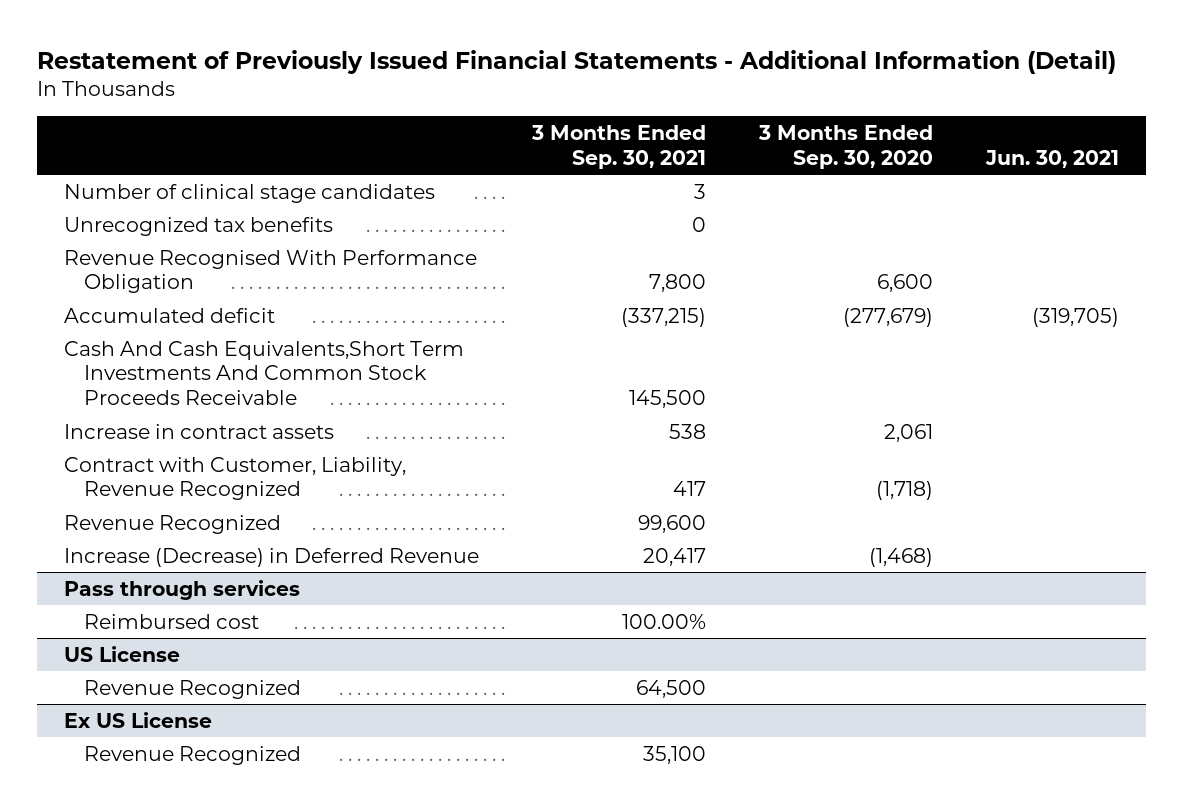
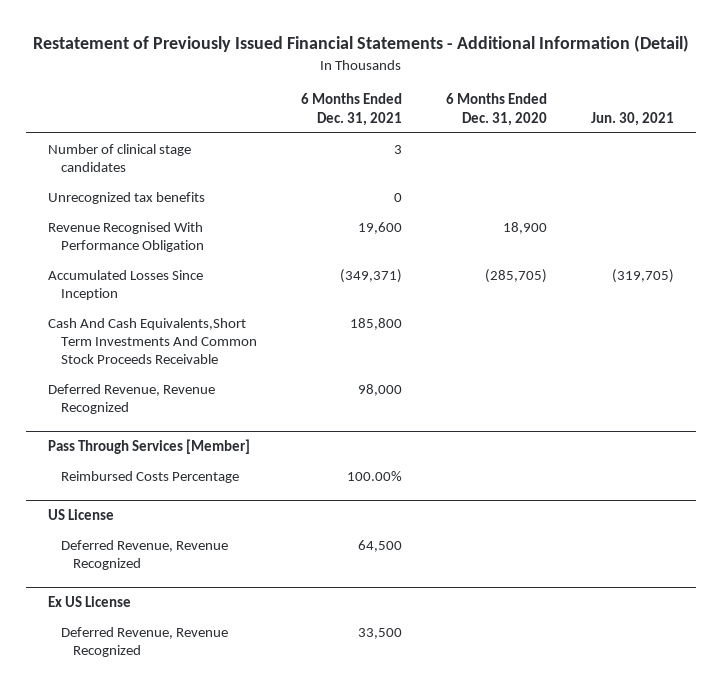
[530,125,706,169] 3 Months Ended Sep. 30, 2021 -> none
[758,125,934,169] 3 Months Ended Sep. 30, 2020 -> none
none -> [300,93,402,126] 6 Months Ended Dec. 31, 2021
none -> [445,93,547,126] 6 Months Ended Dec. 31, 2020
[63,307,275,323] Accumulated deficit -> [48,269,204,300] Accumulated Losses Since Inception
[63,423,334,439] Increase in contract assets -> none
[63,456,406,501] Contract with Customer, Liability, Revenue Recognized -> none
[63,547,479,567] Increase (Decrease) in Deferred Revenue -> none
[63,514,281,534] Revenue Recognized -> [48,383,216,414] Deferred Revenue, Revenue Recognized
[63,579,300,600] Pass through services -> [48,438,251,454] Pass Through Services [Member]
[84,613,260,629] Reimbursed cost -> [60,470,239,483] Reimbursed Costs Percentage
[84,679,302,699] Revenue Recognized -> [60,539,228,570] Deferred Revenue, Revenue Recognized
[84,745,302,765] Revenue Recognized -> [60,626,228,657] Deferred Revenue, Revenue Recognized

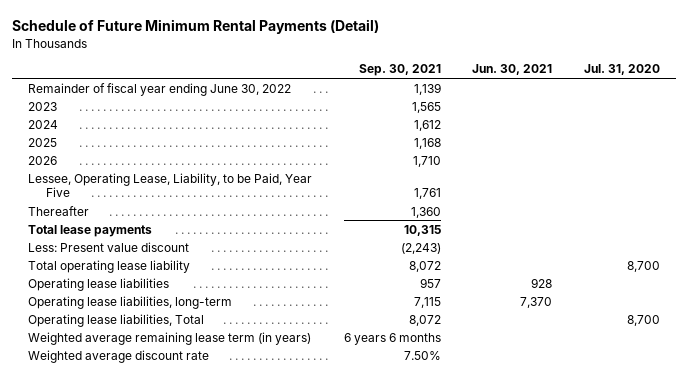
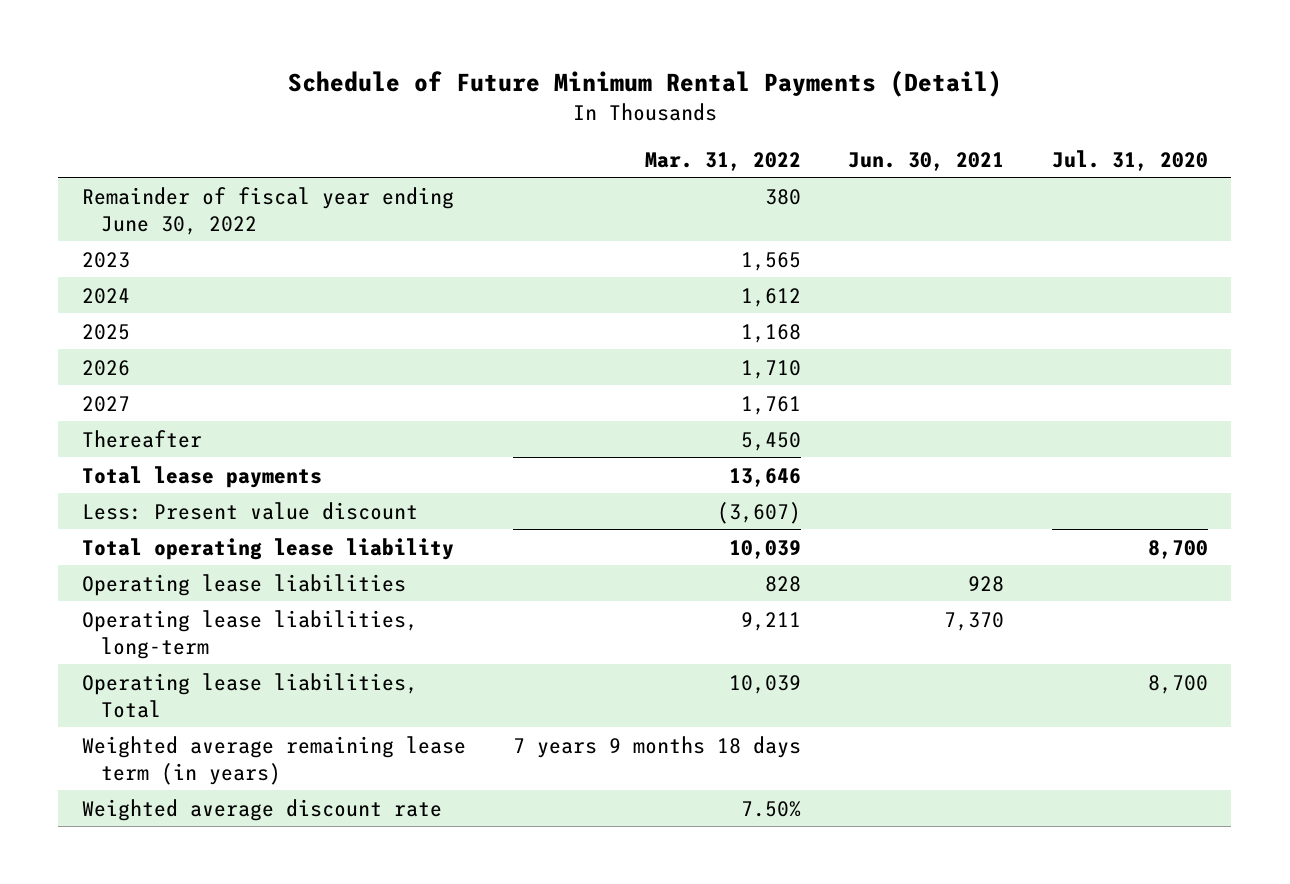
[358,64,441,77] Sep. 30, 2021 -> none
none -> [645,151,802,171] Mar. 31, 2022
[28,172,313,197] Lessee, Operating Lease, Liability, to be Paid, Year Five -> [81,395,130,412] 2027

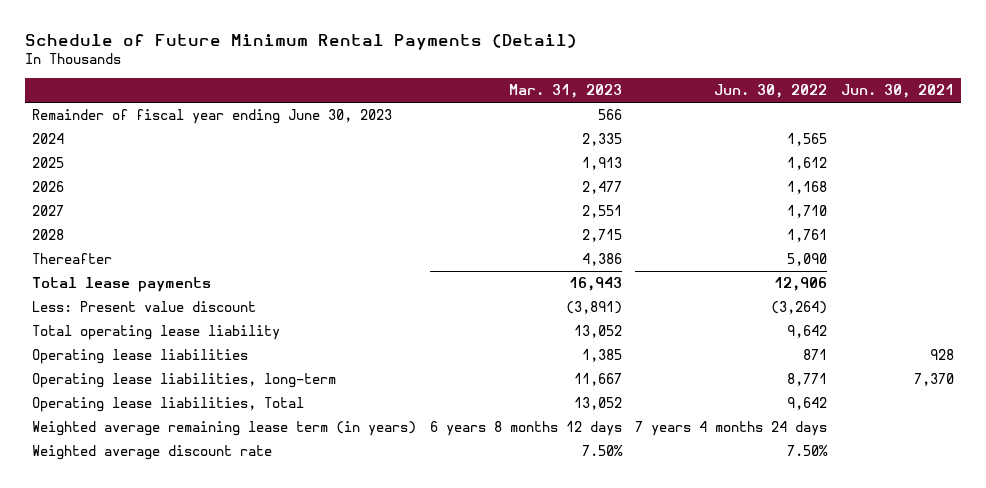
[645,151,802,171] Mar. 31, 2022 -> none
[1051,149,1208,171] Jul. 31, 2020 -> none
none -> [508,84,622,99] Mar. 31, 2023
none -> [714,84,828,99] Jun. 30, 2022
[81,251,130,268] 2023 -> none
[81,186,454,235] Remainder of fiscal year ending June 30, 2022 -> [32,109,393,125] Remainder of fiscal year ending June 30, 2023
none -> [32,229,65,241] 2028

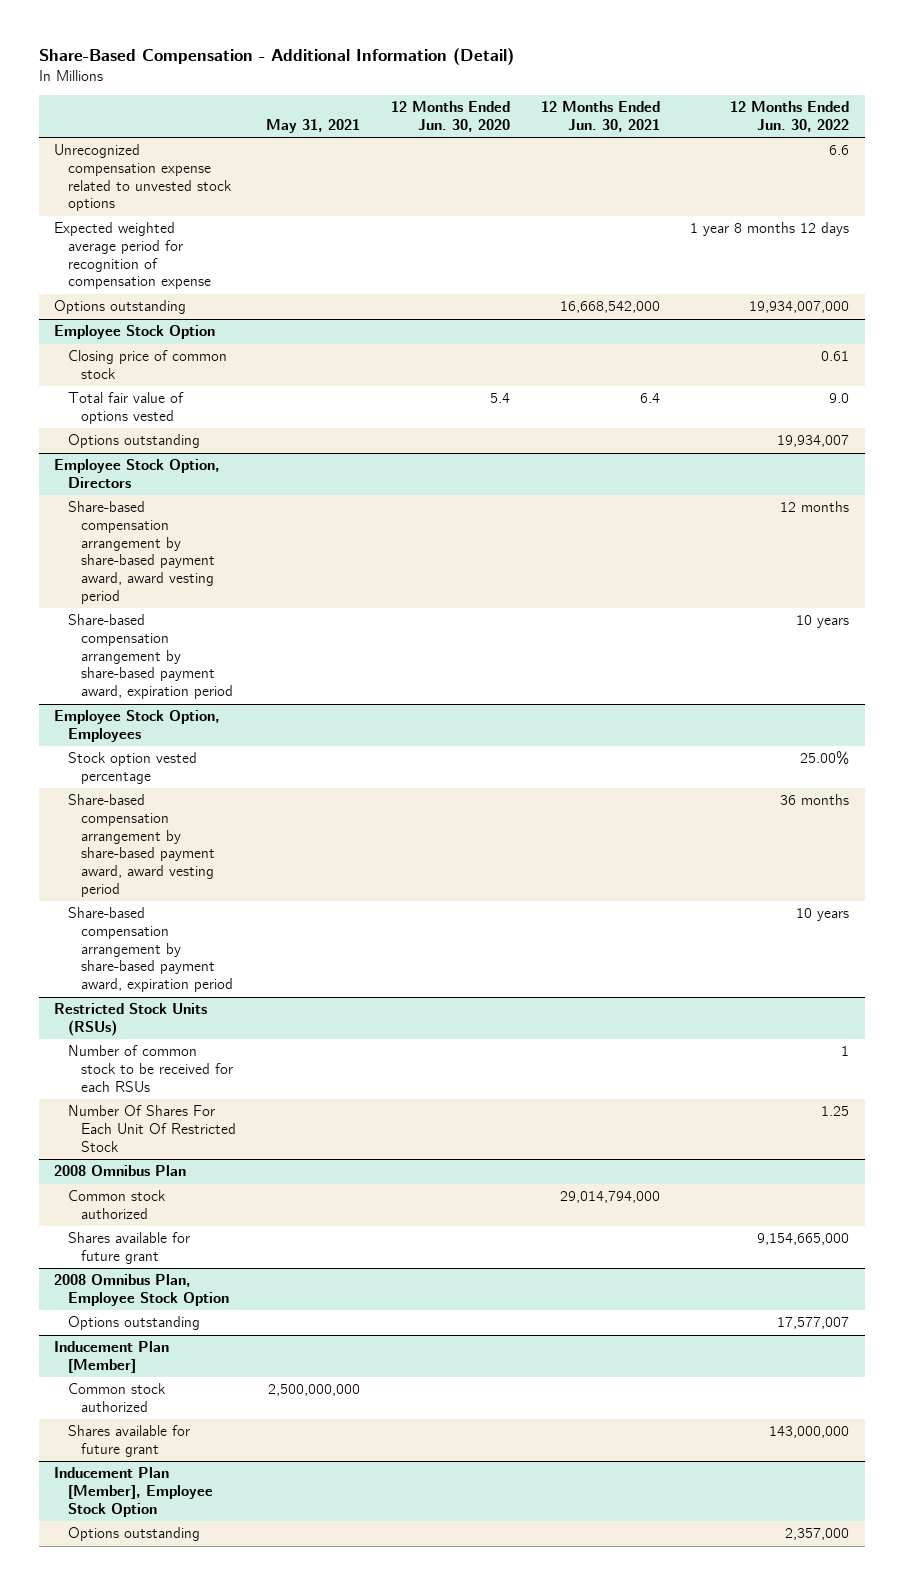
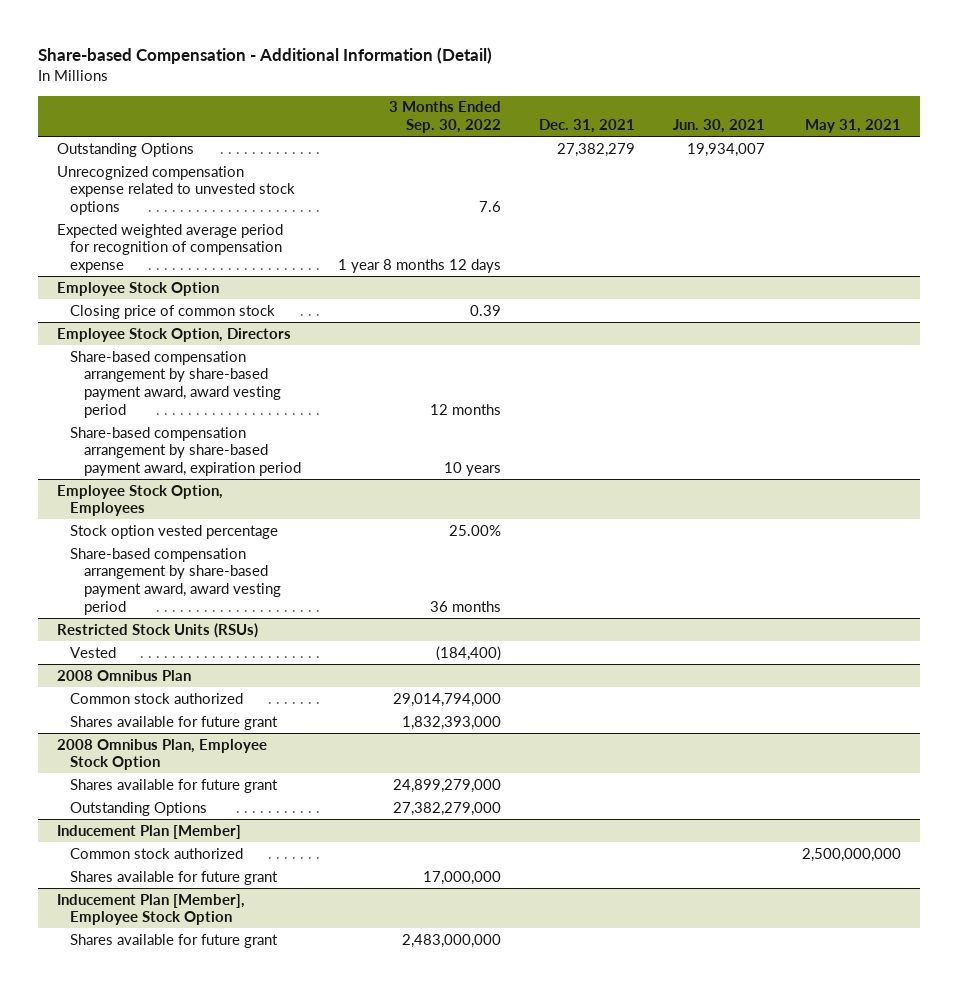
[39,48,515,66] Share-Based Compensation - Additional Information (Detail) -> [38,47,493,65] Share-based Compensation - Additional Information (Detail)
[390,101,510,132] 12 Months Ended Jun. 30, 2020 -> none
[540,101,660,132] 12 Months Ended Jun. 30, 2021 -> none
[730,101,850,132] 12 Months Ended Jun. 30, 2022 -> none
none -> [389,101,502,134] 3 Months Ended Sep. 30, 2022
none -> [539,119,636,134] Dec. 31, 2021
none -> [672,119,765,134] Jun. 30, 2021
none -> [57,142,195,157] Outstanding Options
[54,300,187,315] Options outstanding -> none
[67,392,184,424] Total fair value of options vested -> none
[67,434,200,449] Options outstanding -> none
[67,907,233,993] Share-based compensation arrangement by share-based payment award, expiration period -> none
[67,1045,233,1092] Number of common stock to be received for each RSUs -> none
[67,1105,236,1152] Number Of Shares For Each Unit Of Restricted Stock -> none
none -> [70,646,117,658] Vested
none -> [70,778,279,793] Shares available for future grant
[67,1316,200,1331] Options outstanding -> [70,801,208,816] Outstanding Options
[67,1527,200,1542] Options outstanding -> none
none -> [70,933,279,948] Shares available for future grant

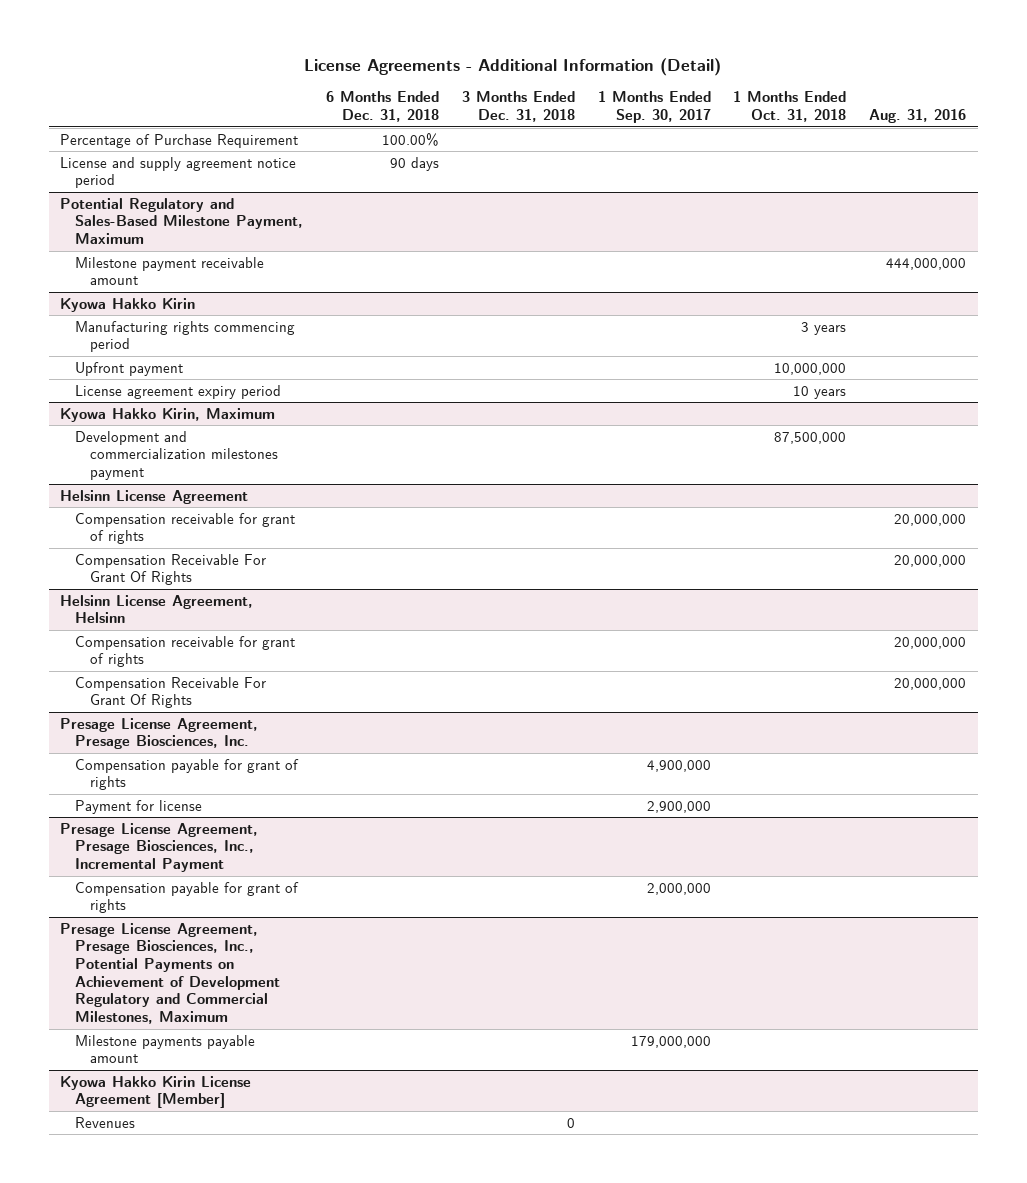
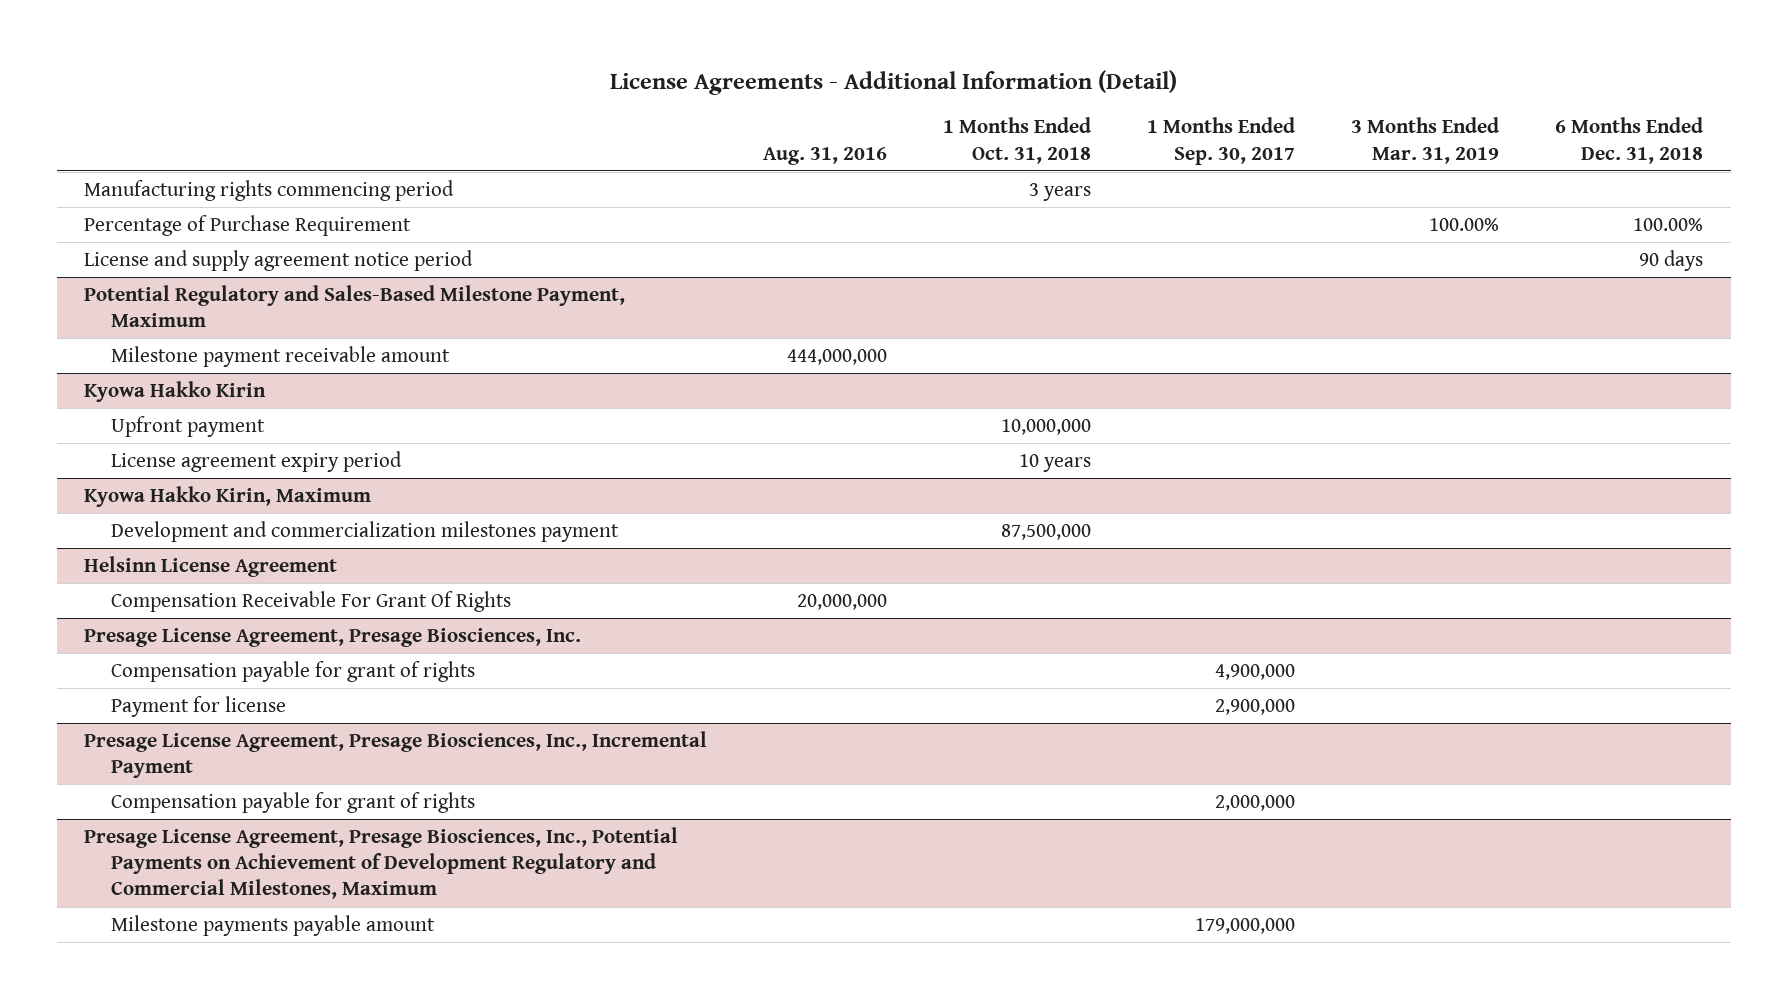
[461,91,575,122] 3 Months Ended Dec. 31, 2018 -> none
none -> [1351,117,1500,164] 3 Months Ended Mar. 31, 2019
none -> [84,180,455,202] Manufacturing rights commencing period
[75,320,296,353] Manufacturing rights commencing period -> none
[75,512,296,545] Compensation receivable for grant of rights -> none
[60,594,254,624] Helsinn License Agreement, Helsinn -> none
[75,635,296,668] Compensation receivable for grant of rights -> none
[75,676,267,709] Compensation Receivable For Grant Of Rights -> none
[60,1075,252,1109] Kyowa Hakko Kirin License Agreement [Member] -> none
[75,1116,136,1128] Revenues -> none

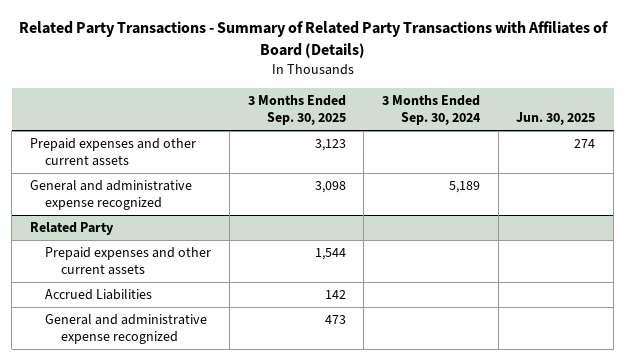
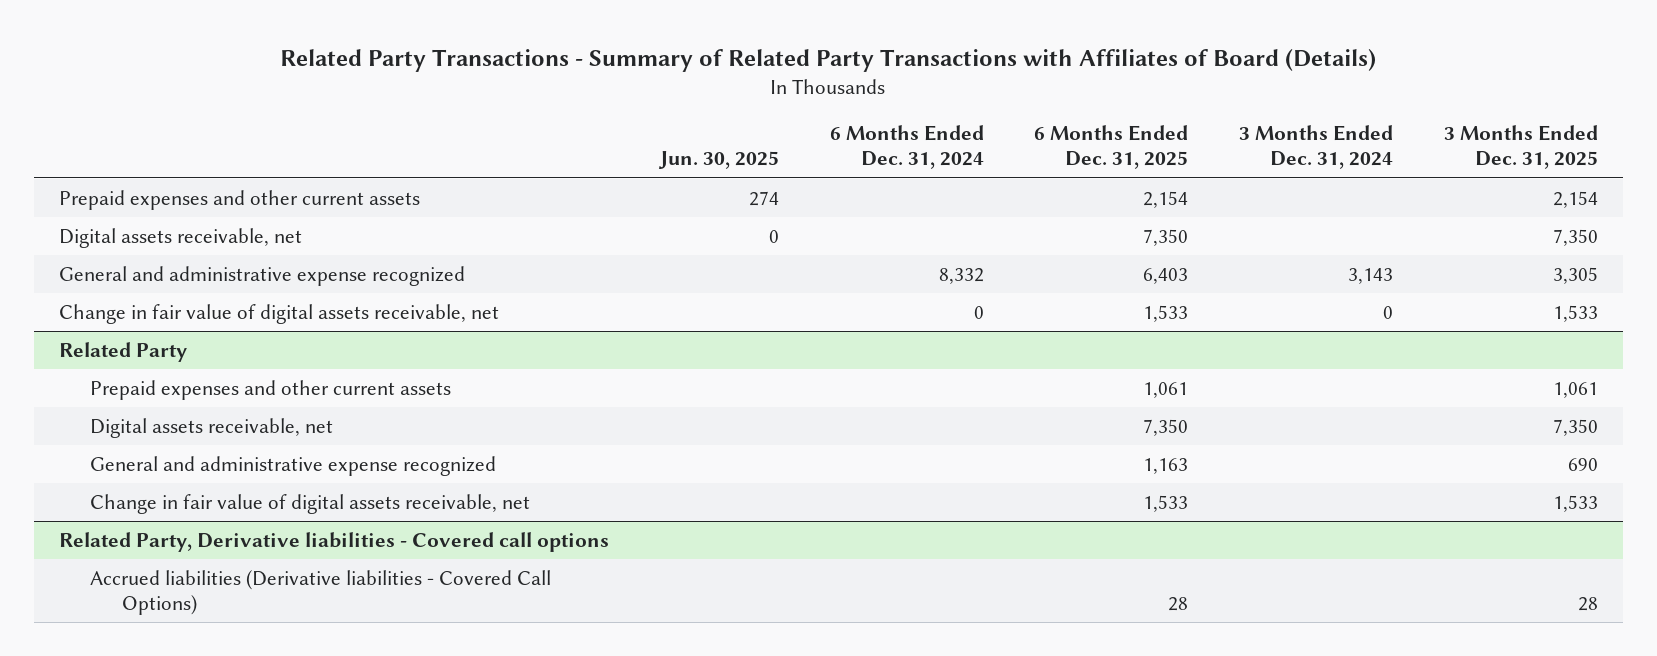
[247,95,346,126] 3 Months Ended Sep. 30, 2025 -> none
[382,95,482,126] 3 Months Ended Sep. 30, 2024 -> none
none -> [829,125,984,170] 6 Months Ended Dec. 31, 2024
none -> [1034,125,1189,170] 6 Months Ended Dec. 31, 2025
none -> [1239,125,1394,170] 3 Months Ended Dec. 31, 2024
none -> [1443,125,1598,170] 3 Months Ended Dec. 31, 2025
none -> [59,227,303,248] Digital assets receivable, net
none -> [59,303,500,324] Change in fair value of digital assets receivable, net
[45,289,153,301] Accrued Liabilities -> none
none -> [90,417,334,438] Digital assets receivable, net
none -> [90,493,531,514] Change in fair value of digital assets receivable, net
none -> [59,531,610,552] Related Party, Derivative liabilities - Covered call options
none -> [90,569,552,615] Accrued liabilities (Derivative liabilities - Covered Call Options)

